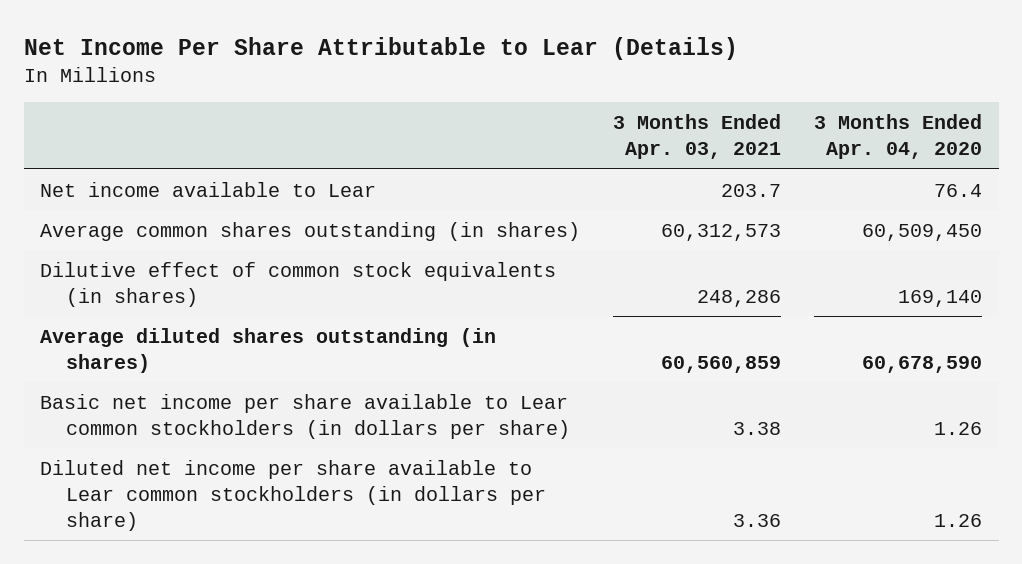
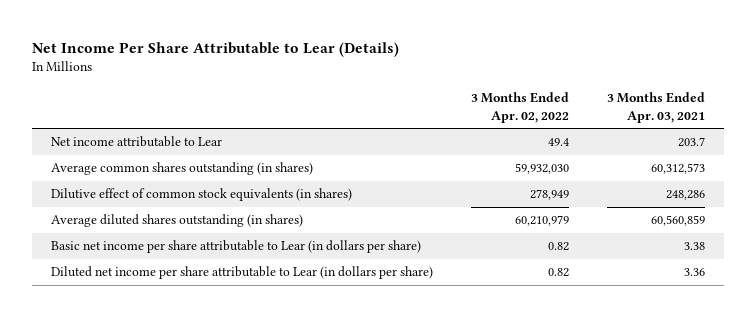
[814,114,983,160] 3 Months Ended Apr. 04, 2020 -> none
none -> [470,92,569,123] 3 Months Ended Apr. 02, 2022
[40,181,377,197] Net income available to Lear -> [50,136,222,148] Net income attributable to Lear
[40,393,570,439] Basic net income per share available to Lear common stockholders (in dollars per share) -> [50,240,421,254] Basic net income per share attributable to Lear (in dollars per share)
[40,459,546,531] Diluted net income per share available to Lear common stockholders (in dollars per share) -> [50,266,433,280] Diluted net income per share attributable to Lear (in dollars per share)

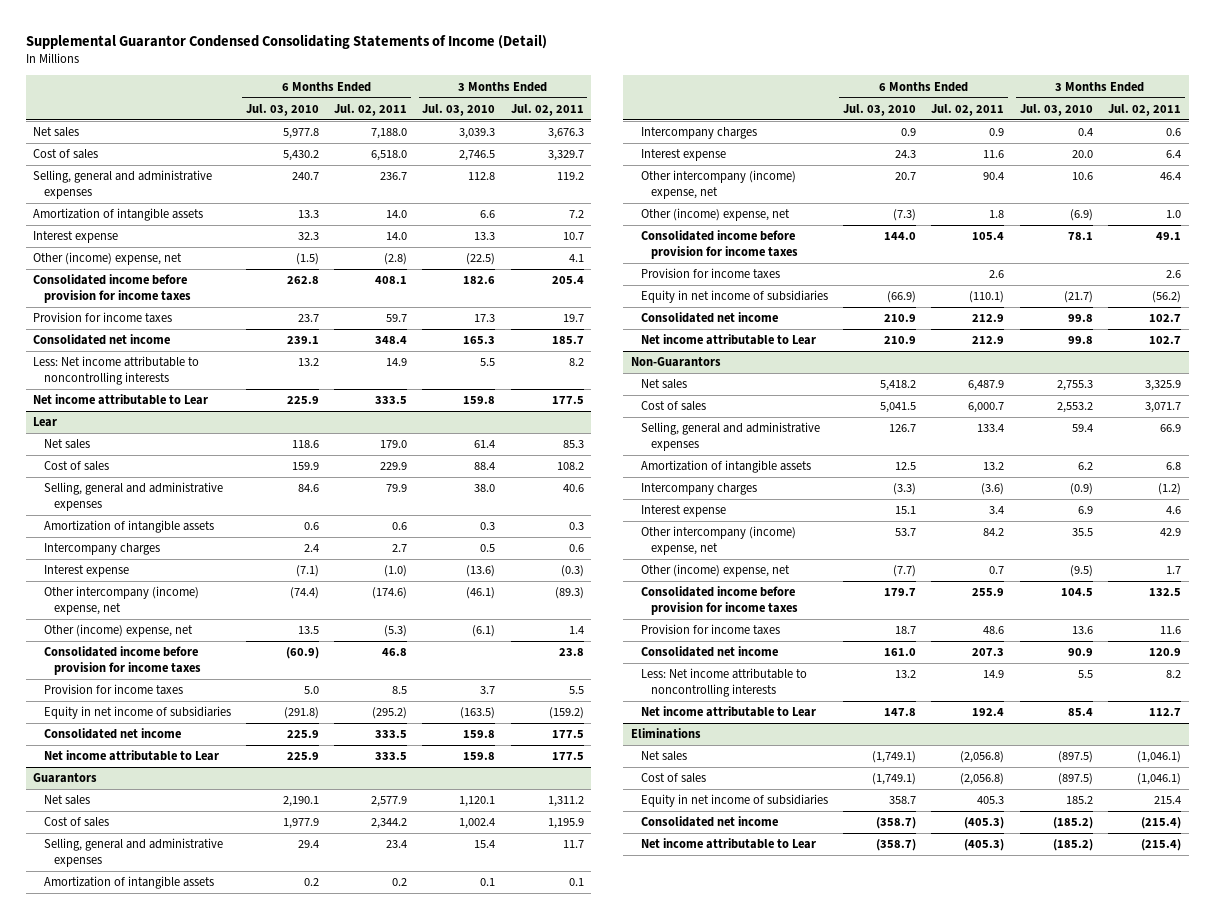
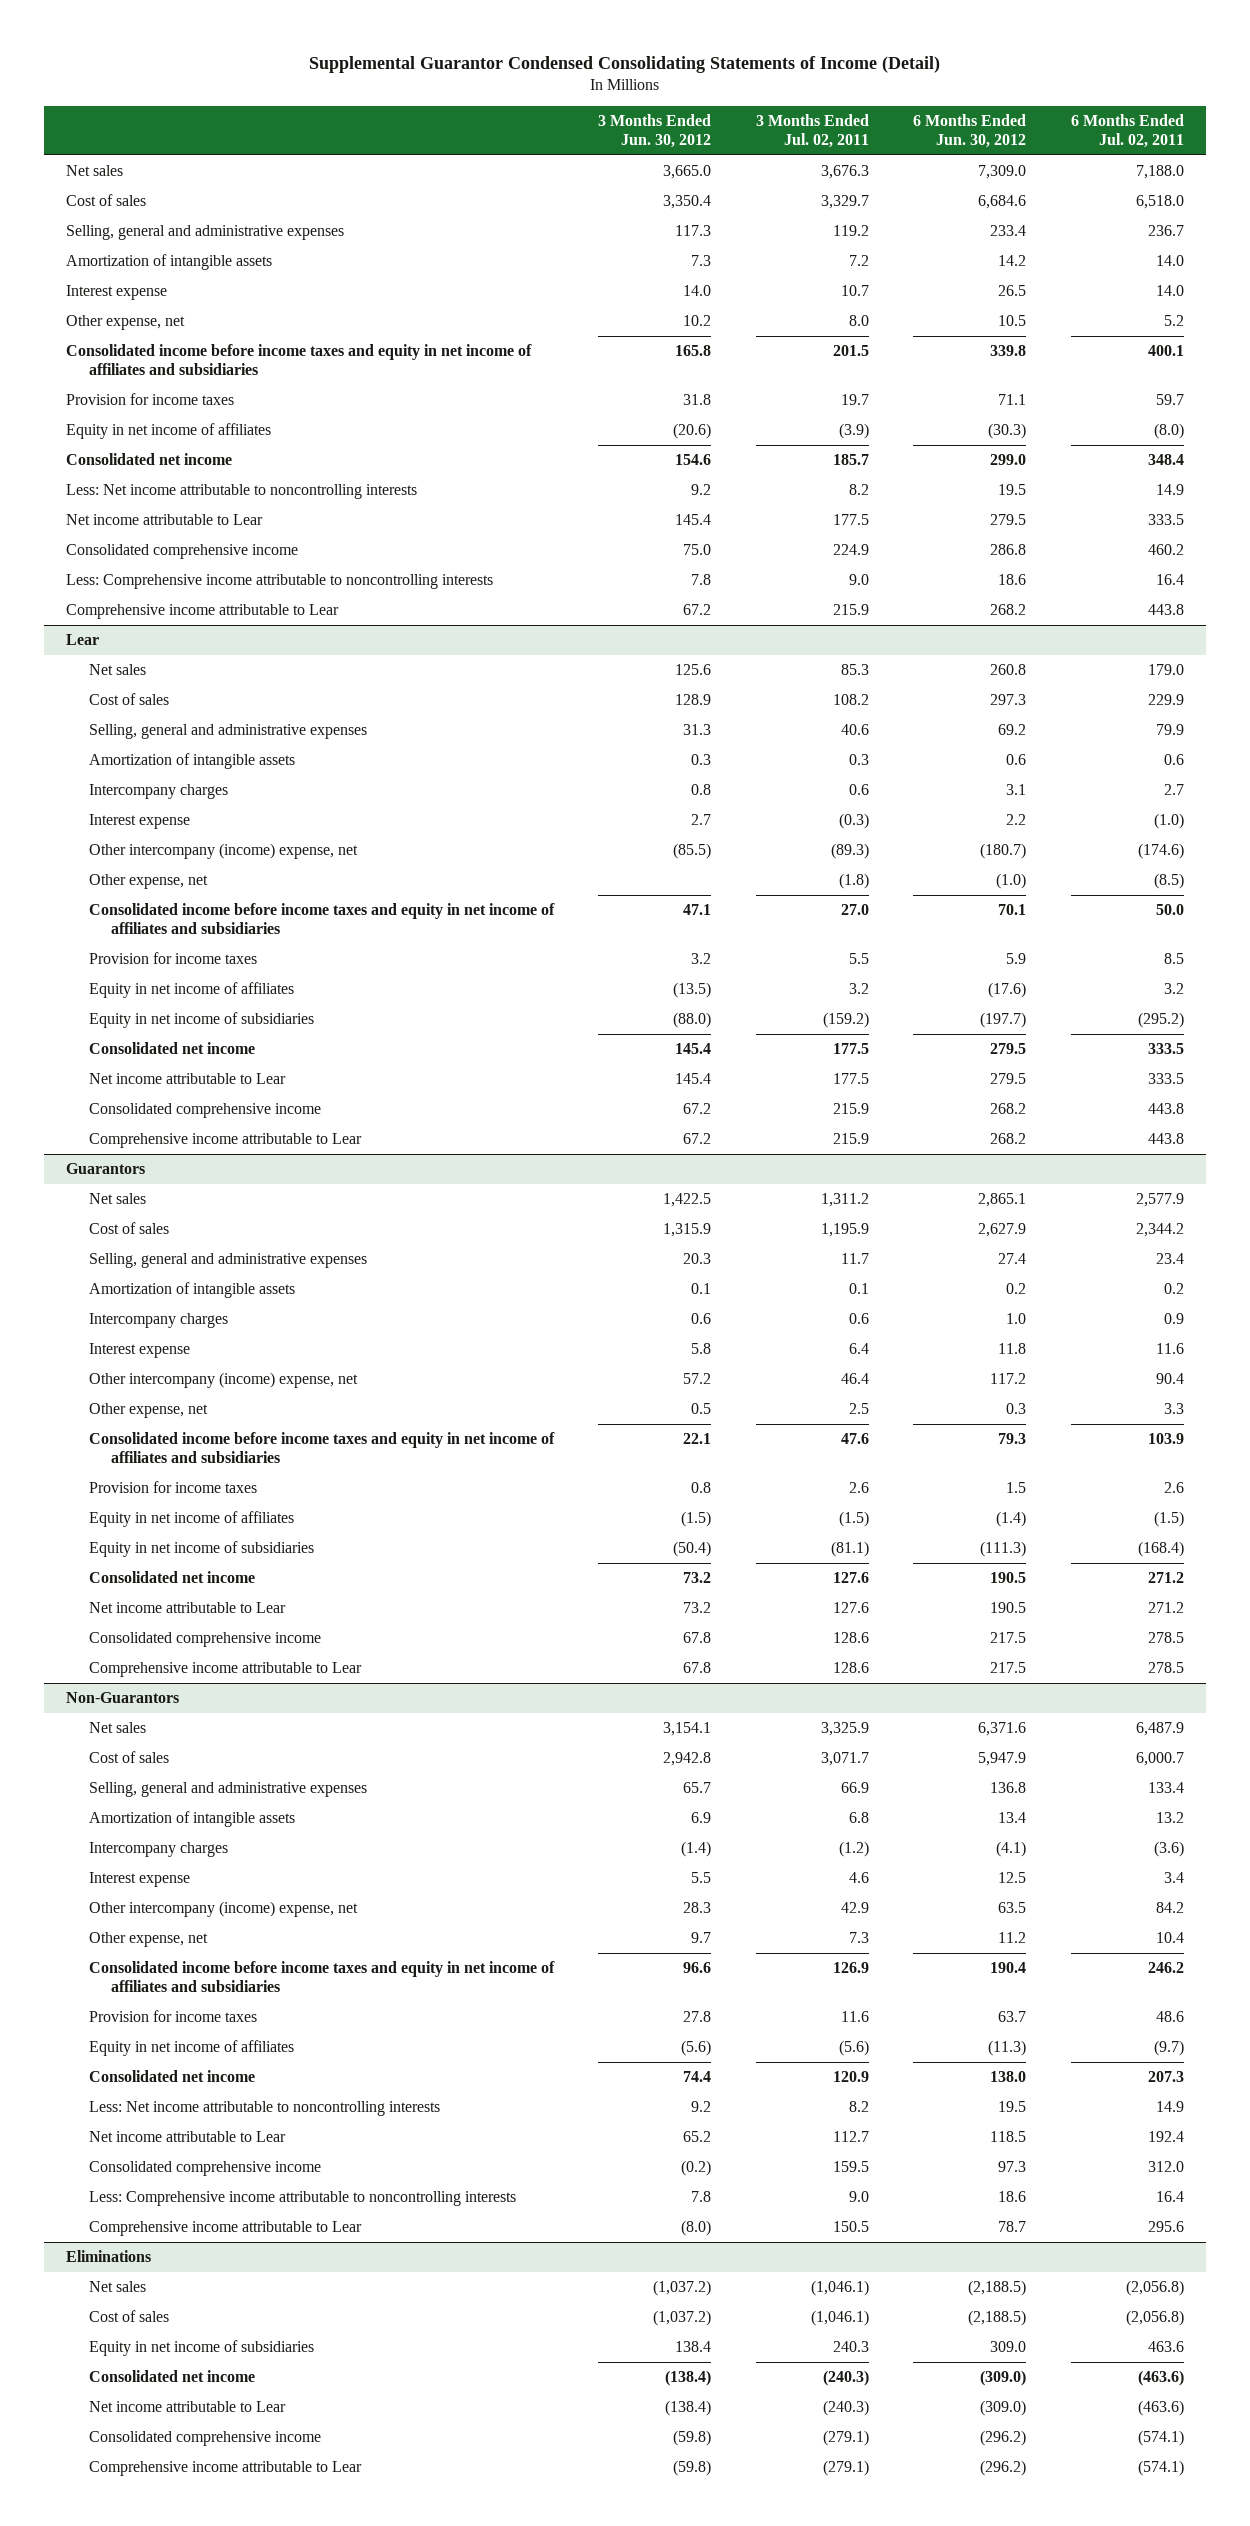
[246,103,320,116] Jul. 03, 2010 -> none
[422,103,496,116] Jul. 03, 2010 -> none
none -> [598,114,712,148] 3 Months Ended Jun. 30, 2012
none -> [913,114,1027,148] 6 Months Ended Jun. 30, 2012
[33,274,191,303] Consolidated income before provision for income taxes -> none
[33,252,183,266] Other (income) expense, net -> [66,315,186,331] Other expense, net
[384,253,408,266] (2.8) -> [1163,315,1184,327] 5.2
[568,254,584,263] 4.1 -> [848,315,869,327] 8.0
none -> [66,344,533,376] Consolidated income before income taxes and equity in net income of affiliates and subsidiaries
none -> [66,423,272,440] Equity in net income of affiliates
none -> [66,544,299,560] Consolidated comprehensive income
none -> [66,574,494,590] Less: Comprehensive income attributable to noncontrolling interests
none -> [66,604,340,620] Comprehensive income attributable to Lear
[43,646,202,675] Consolidated income before provision for income taxes -> none
[43,624,193,638] Other (income) expense, net -> [88,874,208,890] Other expense, net
[384,625,408,638] (5.3) -> [1153,873,1184,890] (8.5)
[568,626,584,635] 1.4 -> [838,873,869,890] (1.8)
none -> [88,903,555,935] Consolidated income before income taxes and equity in net income of affiliates and subsidiaries
none -> [88,982,294,999] Equity in net income of affiliates
none -> [88,1103,321,1119] Consolidated comprehensive income
none -> [88,1133,362,1149] Comprehensive income attributable to Lear
[641,230,799,259] Consolidated income before provision for income taxes -> none
[641,208,791,222] Other (income) expense, net -> [88,1403,208,1419] Other expense, net
[989,210,1005,219] 1.8 -> [1163,1403,1184,1415] 3.3
[1165,210,1181,219] 1.0 -> [848,1403,869,1415] 2.5
none -> [88,1432,555,1464] Consolidated income before income taxes and equity in net income of affiliates and subsidiaries
none -> [88,1511,294,1528] Equity in net income of affiliates
[969,291,1005,304] (110.1) -> [1137,1541,1184,1558] (168.4)
[1151,291,1181,304] (56.2) -> [830,1541,869,1558] (81.1)
[972,314,1005,323] 212.9 -> [1147,1572,1184,1584] 271.2
[1148,314,1181,323] 102.7 -> [832,1572,869,1584] 127.6
[972,336,1005,345] 212.9 -> [1147,1602,1184,1614] 271.2
[1148,336,1181,345] 102.7 -> [832,1602,869,1614] 127.6
none -> [88,1632,321,1648] Consolidated comprehensive income
none -> [88,1662,362,1678] Comprehensive income attributable to Lear
[641,586,799,615] Consolidated income before provision for income taxes -> none
[641,564,791,578] Other (income) expense, net -> [88,1932,208,1948] Other expense, net
[989,566,1005,575] 0.7 -> [1155,1932,1184,1944] 10.4
[1165,566,1181,575] 1.7 -> [848,1932,869,1944] 7.3
none -> [88,1961,555,1993] Consolidated income before income taxes and equity in net income of affiliates and subsidiaries
none -> [88,2040,294,2057] Equity in net income of affiliates
none -> [88,2161,321,2177] Consolidated comprehensive income
none -> [88,2191,516,2207] Less: Comprehensive income attributable to noncontrolling interests
none -> [88,2221,362,2237] Comprehensive income attributable to Lear
[977,796,1005,805] 405.3 -> [1147,2341,1184,2353] 463.6
[1153,796,1181,805] 215.4 -> [832,2341,869,2353] 240.3
[964,817,1005,830] (405.3) -> [1137,2370,1184,2387] (463.6)
[1140,817,1181,830] (215.4) -> [822,2370,869,2387] (240.3)
[964,839,1005,852] (405.3) -> [1137,2400,1184,2417] (463.6)
[1140,839,1181,852] (215.4) -> [822,2400,869,2417] (240.3)
none -> [88,2431,321,2447] Consolidated comprehensive income
none -> [88,2461,362,2477] Comprehensive income attributable to Lear

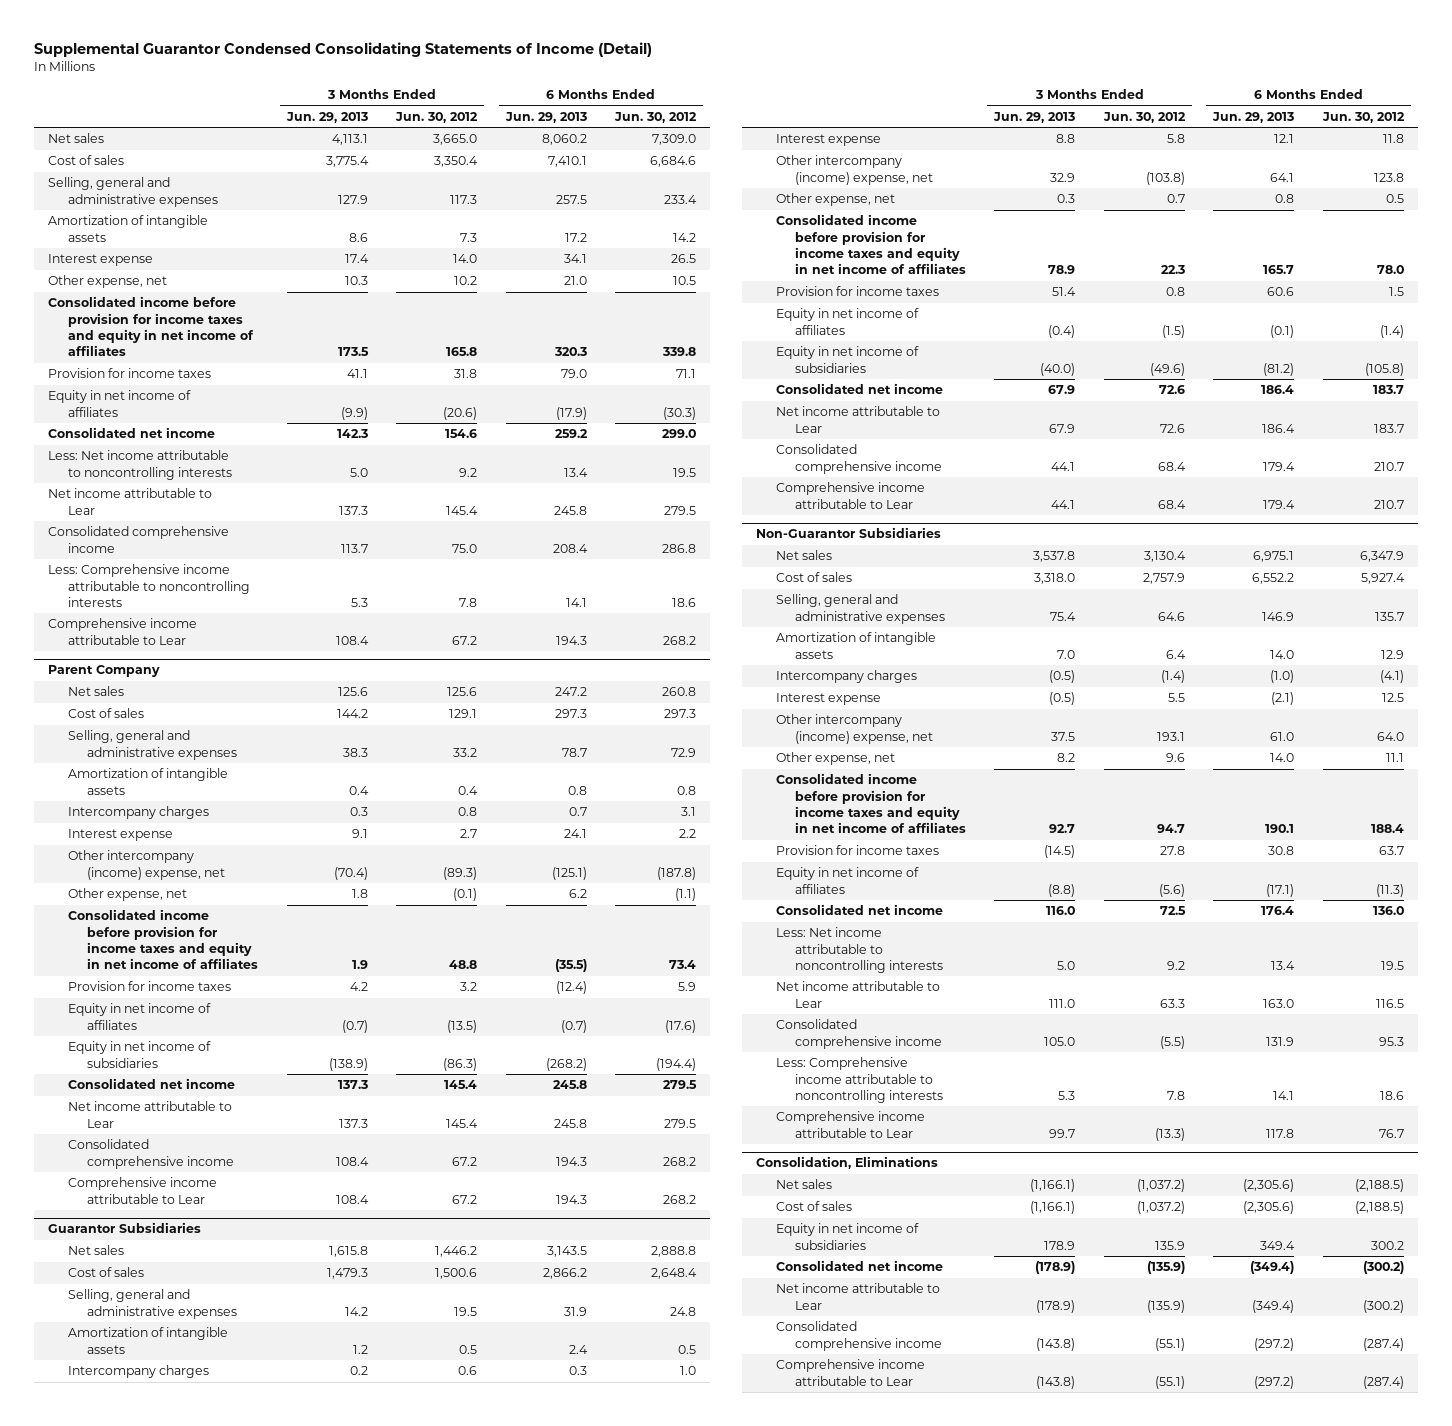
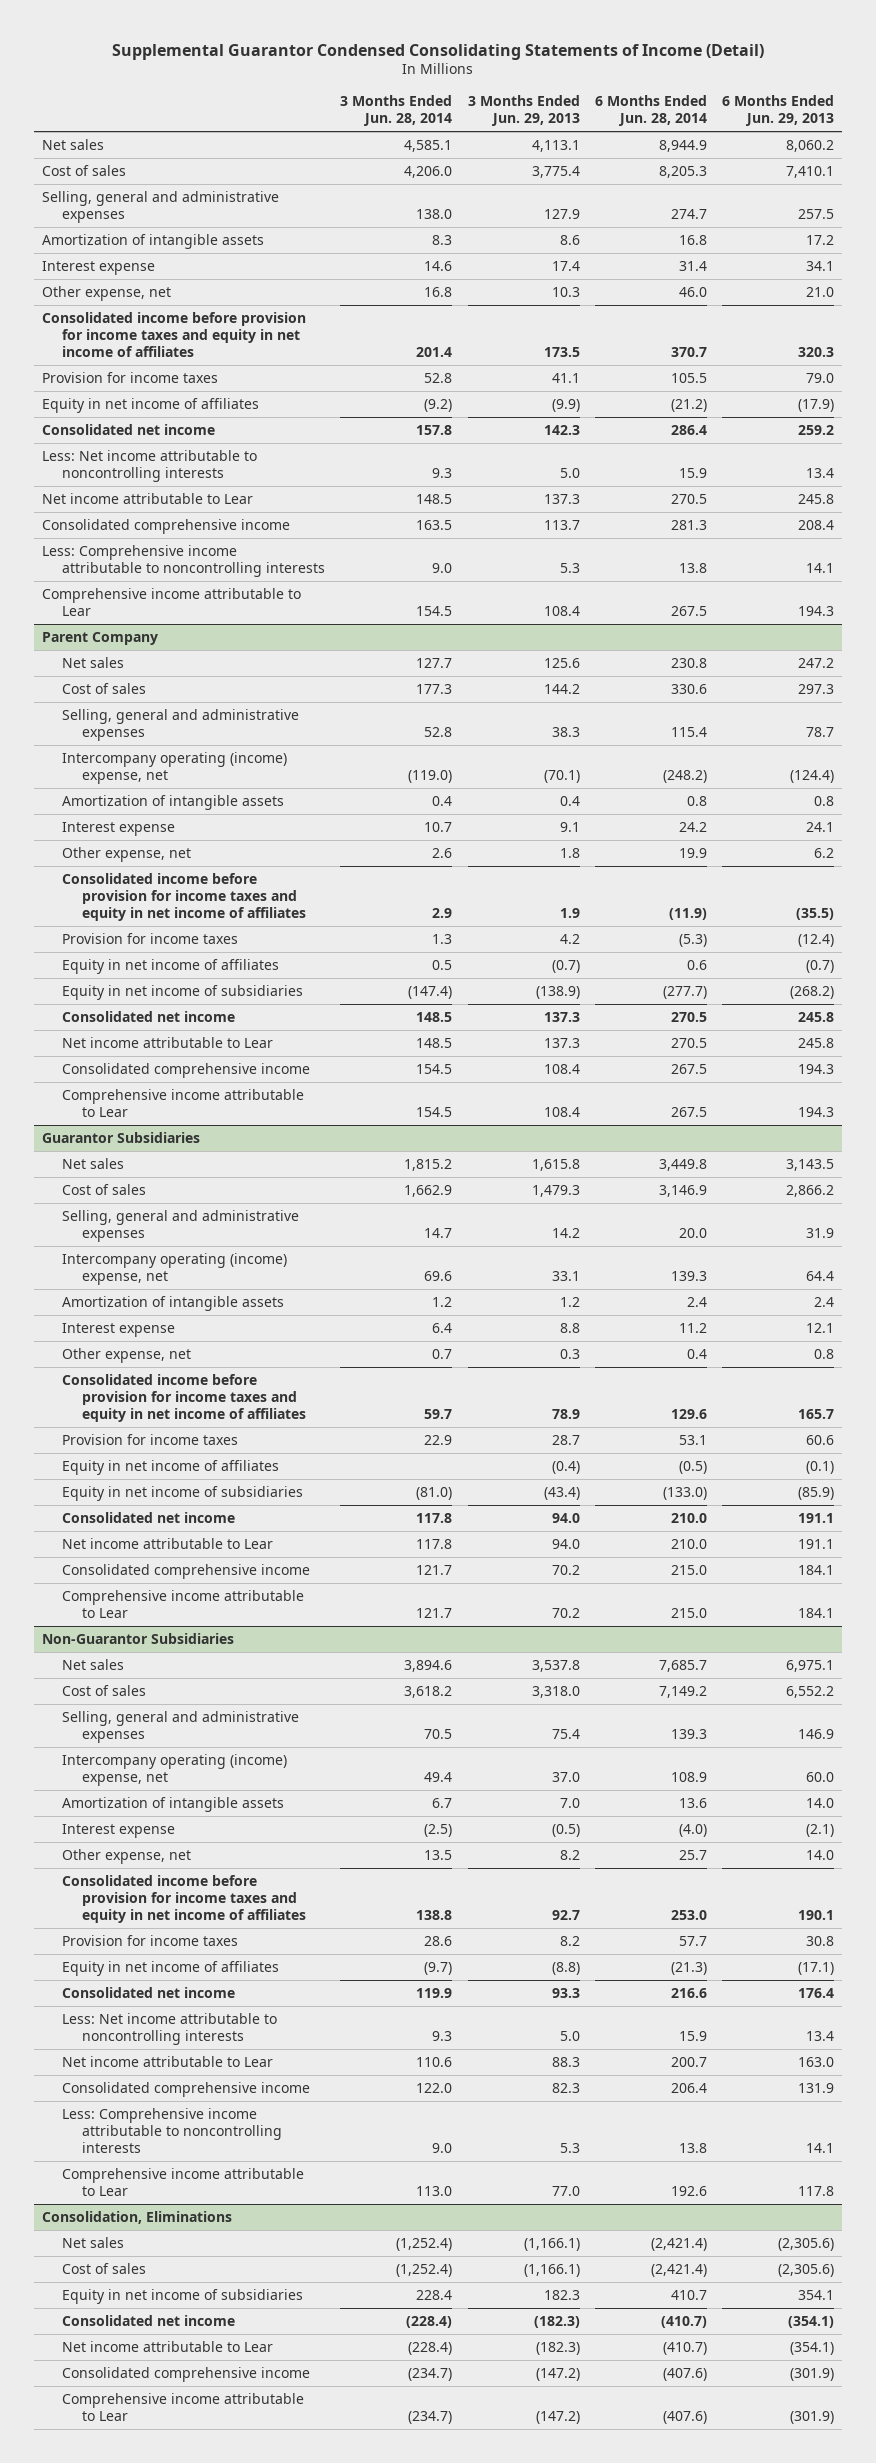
[395,111,479,123] Jun. 30, 2012 -> none
[614,111,698,123] Jun. 30, 2012 -> none
none -> [340,95,453,127] 3 Months Ended Jun. 28, 2014
none -> [595,95,708,127] 6 Months Ended Jun. 28, 2014
none -> [62,752,288,785] Intercompany operating (income) expense, net
[67,806,209,820] Intercompany charges -> none
[67,850,226,880] Other intercompany (income) expense, net -> none
none -> [62,1253,288,1286] Intercompany operating (income) expense, net
[67,1365,209,1379] Intercompany charges -> none
[775,155,934,185] Other intercompany (income) expense, net -> none
[1052,287,1077,297] 51.4 -> [551,1435,580,1446] 28.7
[1040,362,1076,376] (40.0) -> [543,1487,580,1501] (43.4)
[1263,362,1295,376] (81.2) -> [798,1487,835,1501] (85.9)
[1048,385,1076,395] 67.9 -> [551,1513,580,1524] 94.0
[1261,385,1295,395] 186.4 -> [798,1513,835,1524] 191.1
[1049,423,1076,433] 67.9 -> [551,1539,580,1550] 94.0
[1262,423,1296,433] 186.4 -> [798,1539,835,1550] 191.1
[1051,461,1076,471] 44.1 -> [551,1565,580,1576] 70.2
[1263,461,1296,471] 179.4 -> [798,1565,835,1576] 184.1
[1051,499,1076,509] 44.1 -> [551,1608,580,1619] 70.2
[1263,499,1296,509] 179.4 -> [798,1608,835,1619] 184.1
none -> [62,1754,288,1787] Intercompany operating (income) expense, net
[775,670,917,684] Intercompany charges -> none
[775,714,934,744] Other intercompany (income) expense, net -> none
[1044,845,1076,859] (14.5) -> [559,1936,580,1947] 8.2
[1046,906,1076,916] 116.0 -> [551,1988,580,1999] 93.3
[1049,998,1076,1008] 111.0 -> [551,2057,580,2068] 88.3
[1044,1036,1076,1046] 105.0 -> [551,2083,580,2094] 82.3
[1049,1128,1076,1138] 99.7 -> [551,2186,580,2197] 77.0
[1044,1240,1076,1250] 178.9 -> [543,2290,580,2301] 182.3
[1260,1240,1296,1250] 349.4 -> [798,2290,835,2301] 354.1
[1035,1261,1076,1275] (178.9) -> [533,2316,580,2329] (182.3)
[1250,1261,1295,1275] (349.4) -> [788,2316,835,2329] (354.1)
[1036,1299,1076,1313] (178.9) -> [535,2342,580,2356] (182.3)
[1252,1299,1295,1313] (349.4) -> [790,2342,835,2356] (354.1)
[1036,1337,1076,1351] (143.8) -> [535,2368,580,2382] (147.2)
[1254,1337,1295,1351] (297.2) -> [790,2368,835,2382] (301.9)
[1036,1375,1076,1389] (143.8) -> [535,2411,580,2425] (147.2)
[1254,1375,1295,1389] (297.2) -> [790,2411,835,2425] (301.9)

